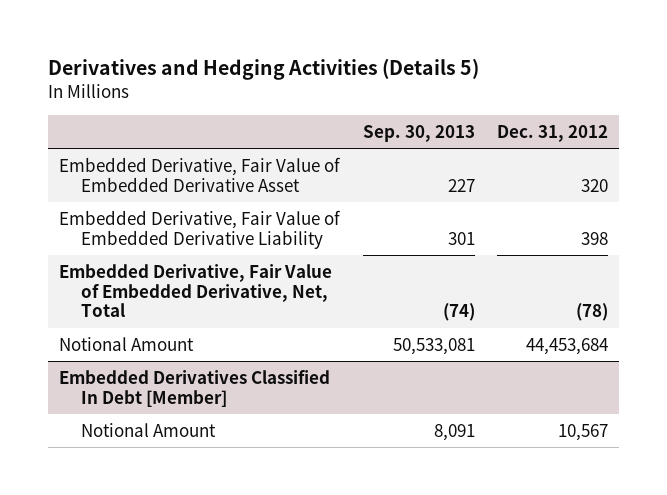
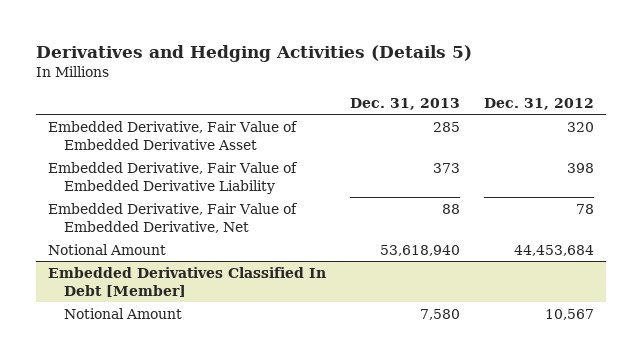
[362,125,475,143] Sep. 30, 2013 -> none
none -> [349,97,460,110] Dec. 31, 2013
[59,263,333,318] Embedded Derivative, Fair Value of Embedded Derivative, Net, Total -> [47,202,298,233] Embedded Derivative, Fair Value of Embedded Derivative, Net
[575,303,608,322] (78) -> [575,203,594,214] 78

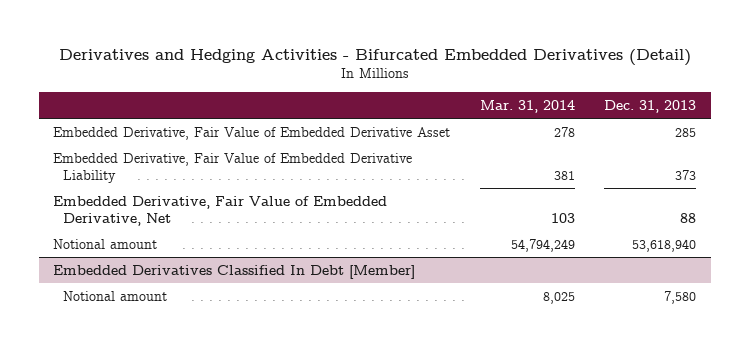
[35,44,472,62] Derivatives and Hedging Activities (Details 5) -> [58,48,691,66] Derivatives and Hedging Activities - Bifurcated Embedded Derivatives (Detail)
[483,97,594,110] Dec. 31, 2012 -> none
none -> [479,99,575,113] Mar. 31, 2014
[47,243,166,255] Notional Amount -> [53,238,158,249] Notional amount
[64,307,183,319] Notional Amount -> [62,290,167,301] Notional amount

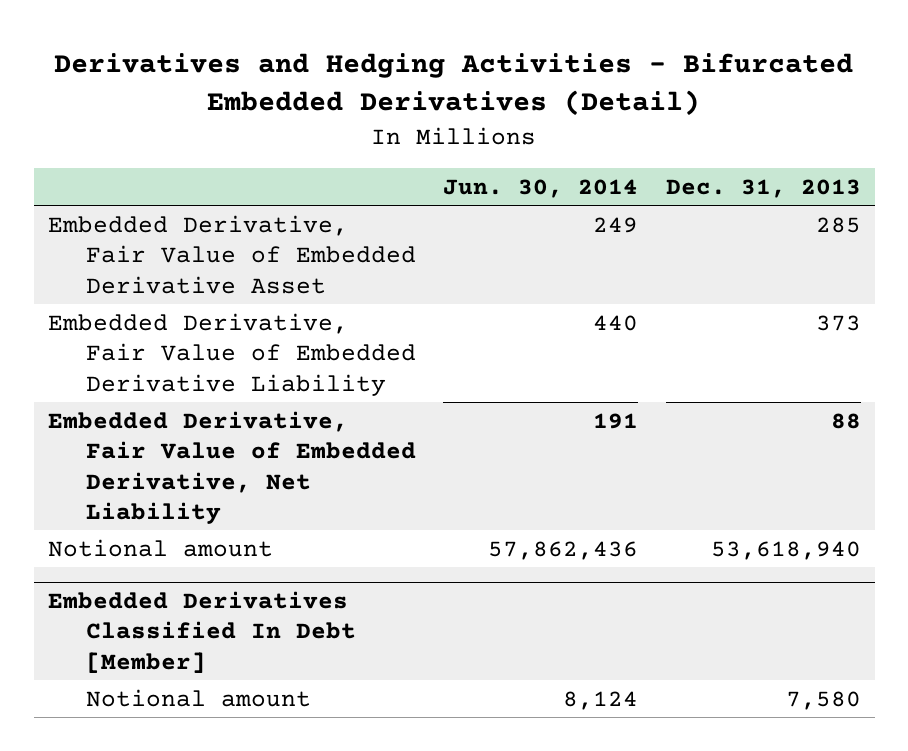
[479,99,575,113] Mar. 31, 2014 -> none
none -> [443,178,639,198] Jun. 30, 2014
[53,195,388,226] Embedded Derivative, Fair Value of Embedded Derivative, Net -> [47,410,416,525] Embedded Derivative, Fair Value of Embedded Derivative, Net Liability

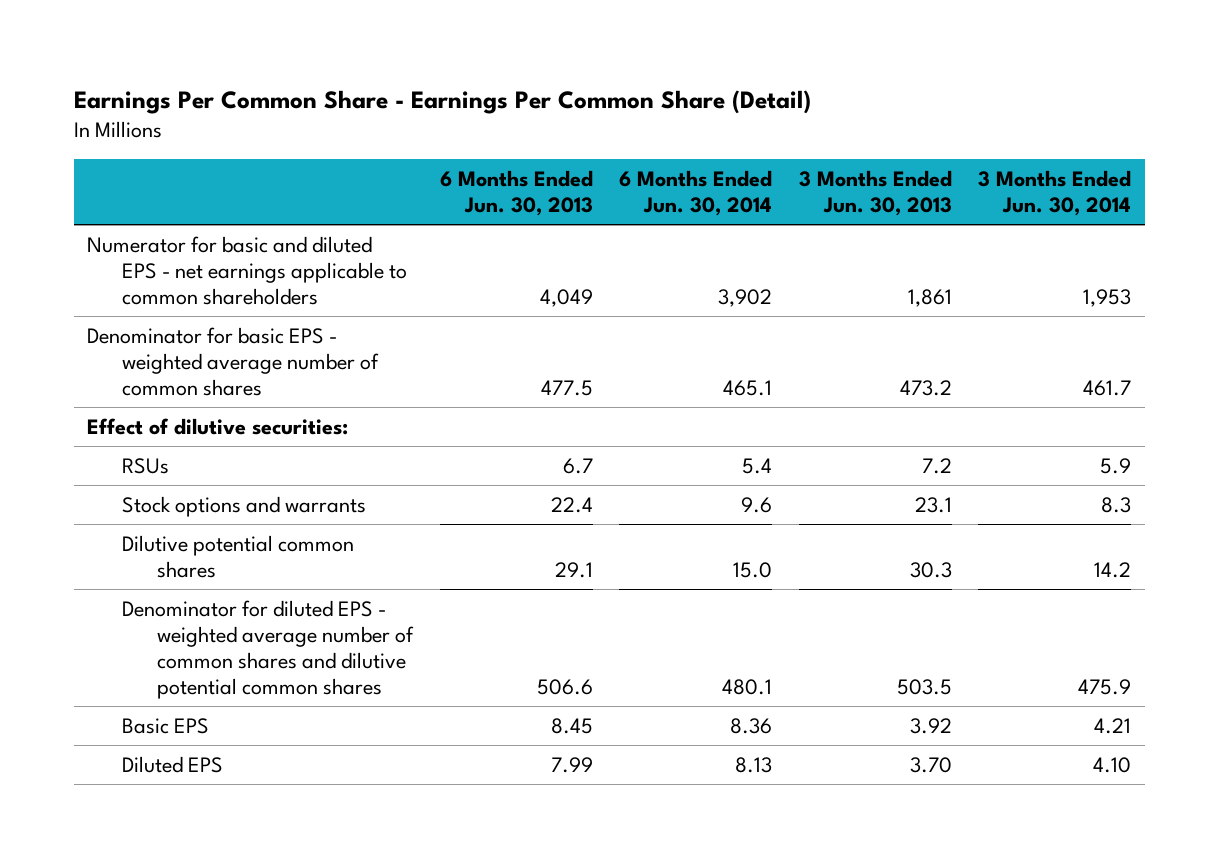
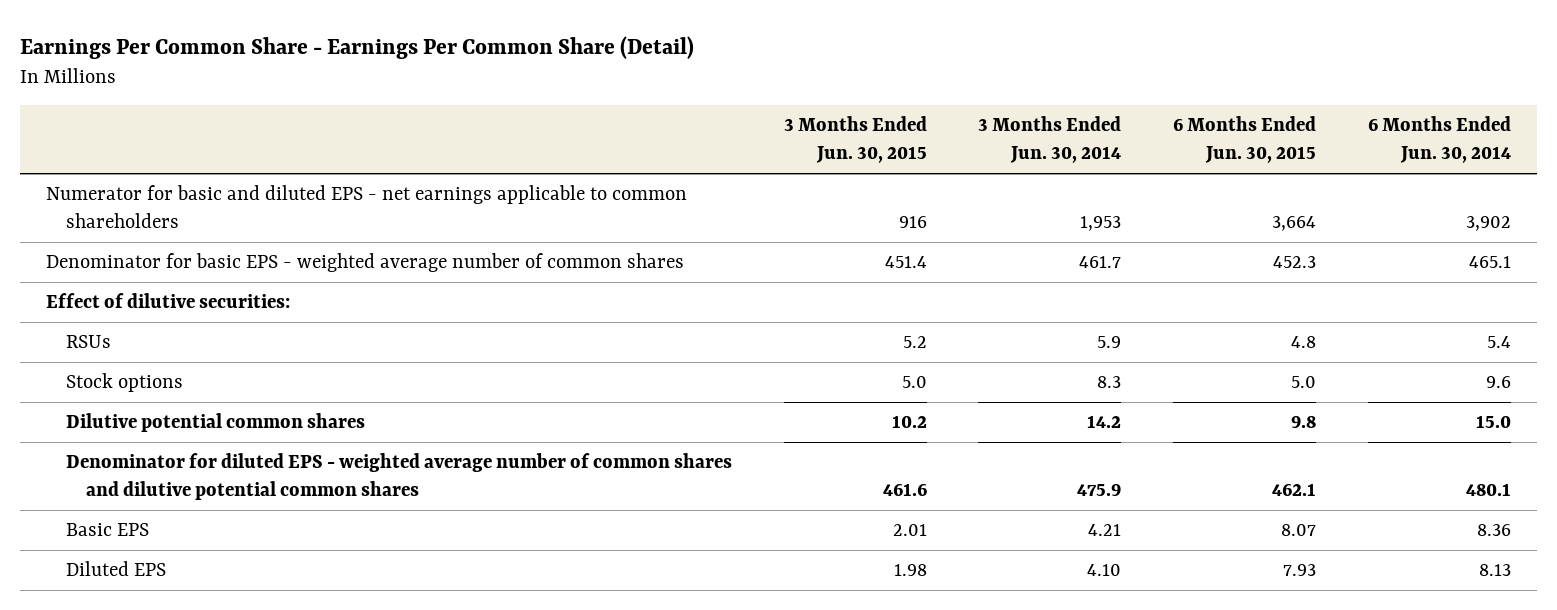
[439,170,593,217] 6 Months Ended Jun. 30, 2013 -> none
[798,170,952,217] 3 Months Ended Jun. 30, 2013 -> none
none -> [783,116,927,164] 3 Months Ended Jun. 30, 2015
none -> [1173,116,1317,164] 6 Months Ended Jun. 30, 2015
[122,495,367,517] Stock options and warrants -> [66,373,184,393] Stock options

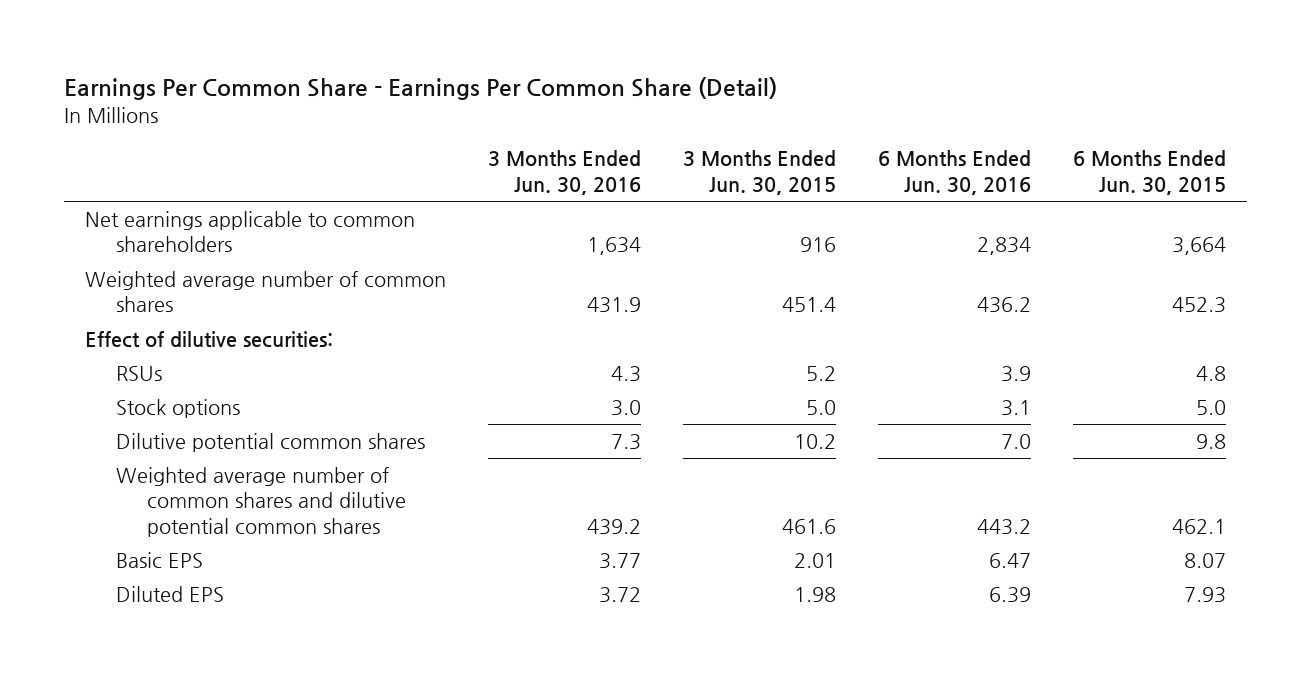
[978,116,1122,164] 3 Months Ended Jun. 30, 2014 -> none
[1367,116,1511,164] 6 Months Ended Jun. 30, 2014 -> none
none -> [487,150,641,195] 3 Months Ended Jun. 30, 2016
none -> [878,150,1032,195] 6 Months Ended Jun. 30, 2016
[46,185,688,229] Numerator for basic and diluted EPS - net earnings applicable to common shareholders -> [84,210,415,253] Net earnings applicable to common shareholders
[46,253,685,273] Denominator for basic EPS - weighted average number of common shares -> [84,270,446,313] Weighted average number of common shares
[66,453,733,501] Denominator for diluted EPS - weighted average number of common shares and dilutive potential common shares -> [115,466,407,537] Weighted average number of common shares and dilutive potential common shares

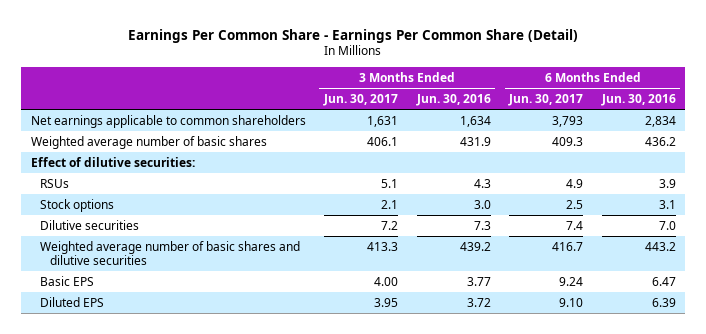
[683,150,837,195] 3 Months Ended Jun. 30, 2015 -> none
[1073,150,1227,195] 6 Months Ended Jun. 30, 2015 -> none
none -> [323,93,399,106] Jun. 30, 2017
none -> [508,93,584,106] Jun. 30, 2017
[84,270,446,313] Weighted average number of common shares -> [30,135,267,149] Weighted average number of basic shares
[115,432,425,452] Dilutive potential common shares -> [40,219,140,230] Dilutive securities
[115,466,407,537] Weighted average number of common shares and dilutive potential common shares -> [40,240,301,266] Weighted average number of basic shares and dilutive securities

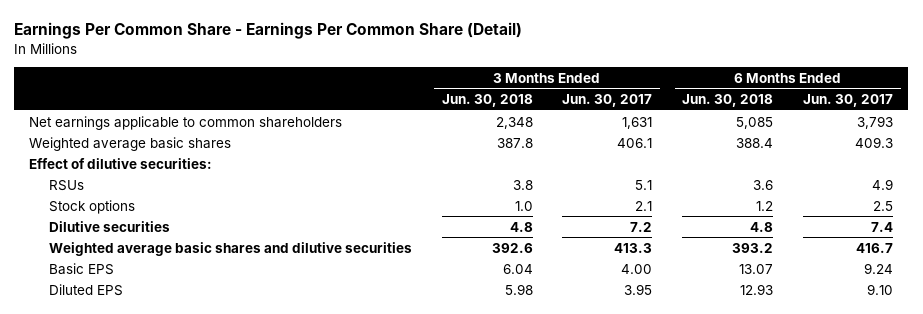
[415,93,491,106] Jun. 30, 2016 -> none
[600,93,676,106] Jun. 30, 2016 -> none
none -> [441,93,533,107] Jun. 30, 2018
none -> [682,93,774,107] Jun. 30, 2018
[30,135,267,149] Weighted average number of basic shares -> [29,136,232,151] Weighted average basic shares
[40,240,301,266] Weighted average number of basic shares and dilutive securities -> [48,241,412,256] Weighted average basic shares and dilutive securities

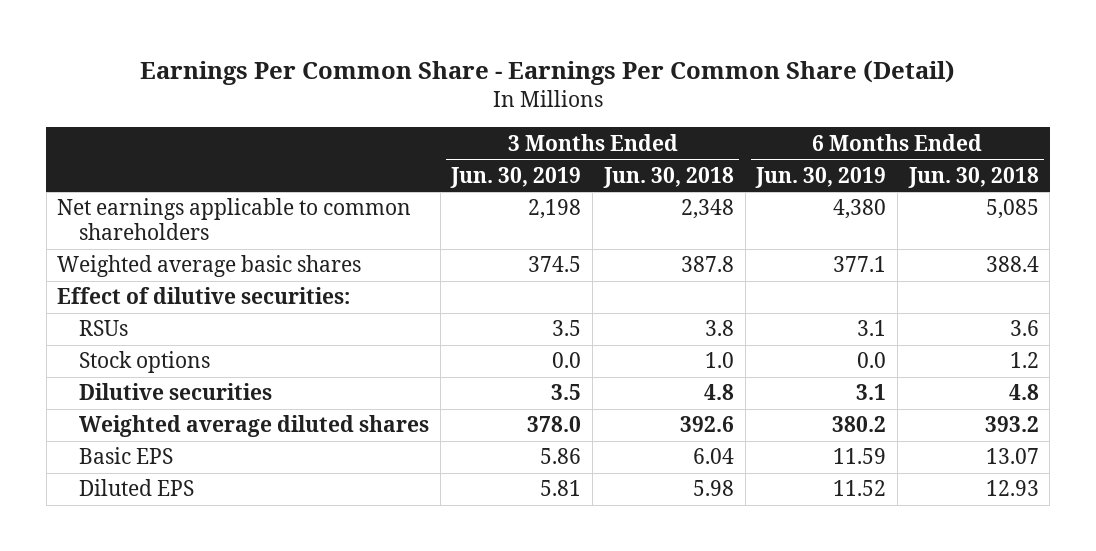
[562,93,653,107] Jun. 30, 2017 -> none
[803,93,894,107] Jun. 30, 2017 -> none
none -> [450,166,582,188] Jun. 30, 2019
none -> [755,166,887,188] Jun. 30, 2019
[48,241,412,256] Weighted average basic shares and dilutive securities -> [79,415,430,438] Weighted average diluted shares

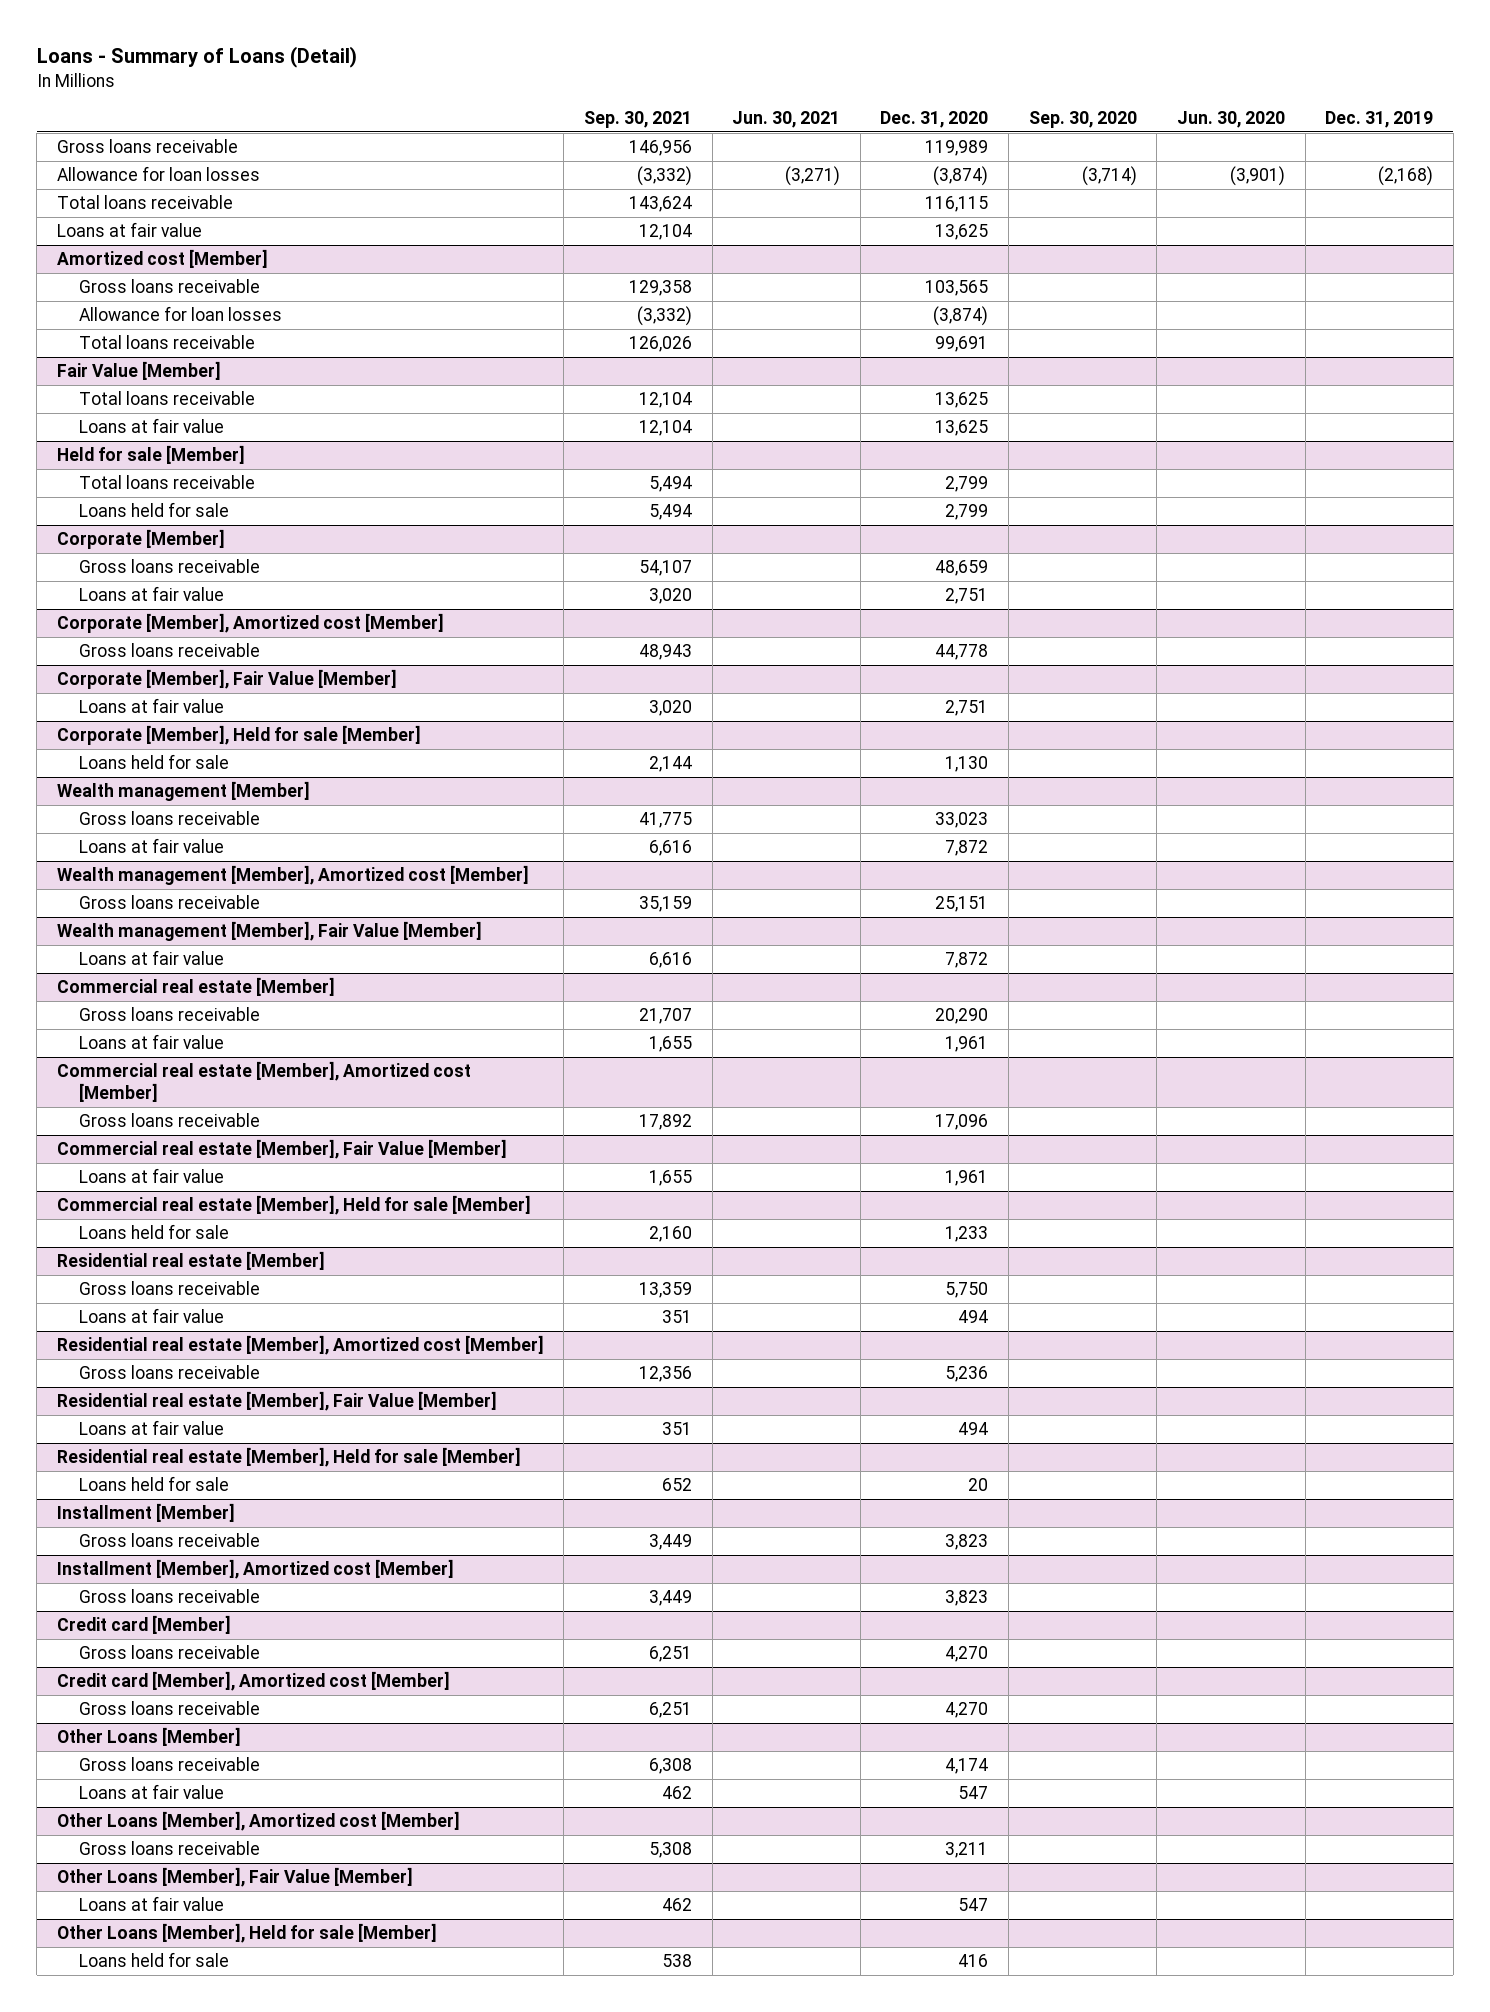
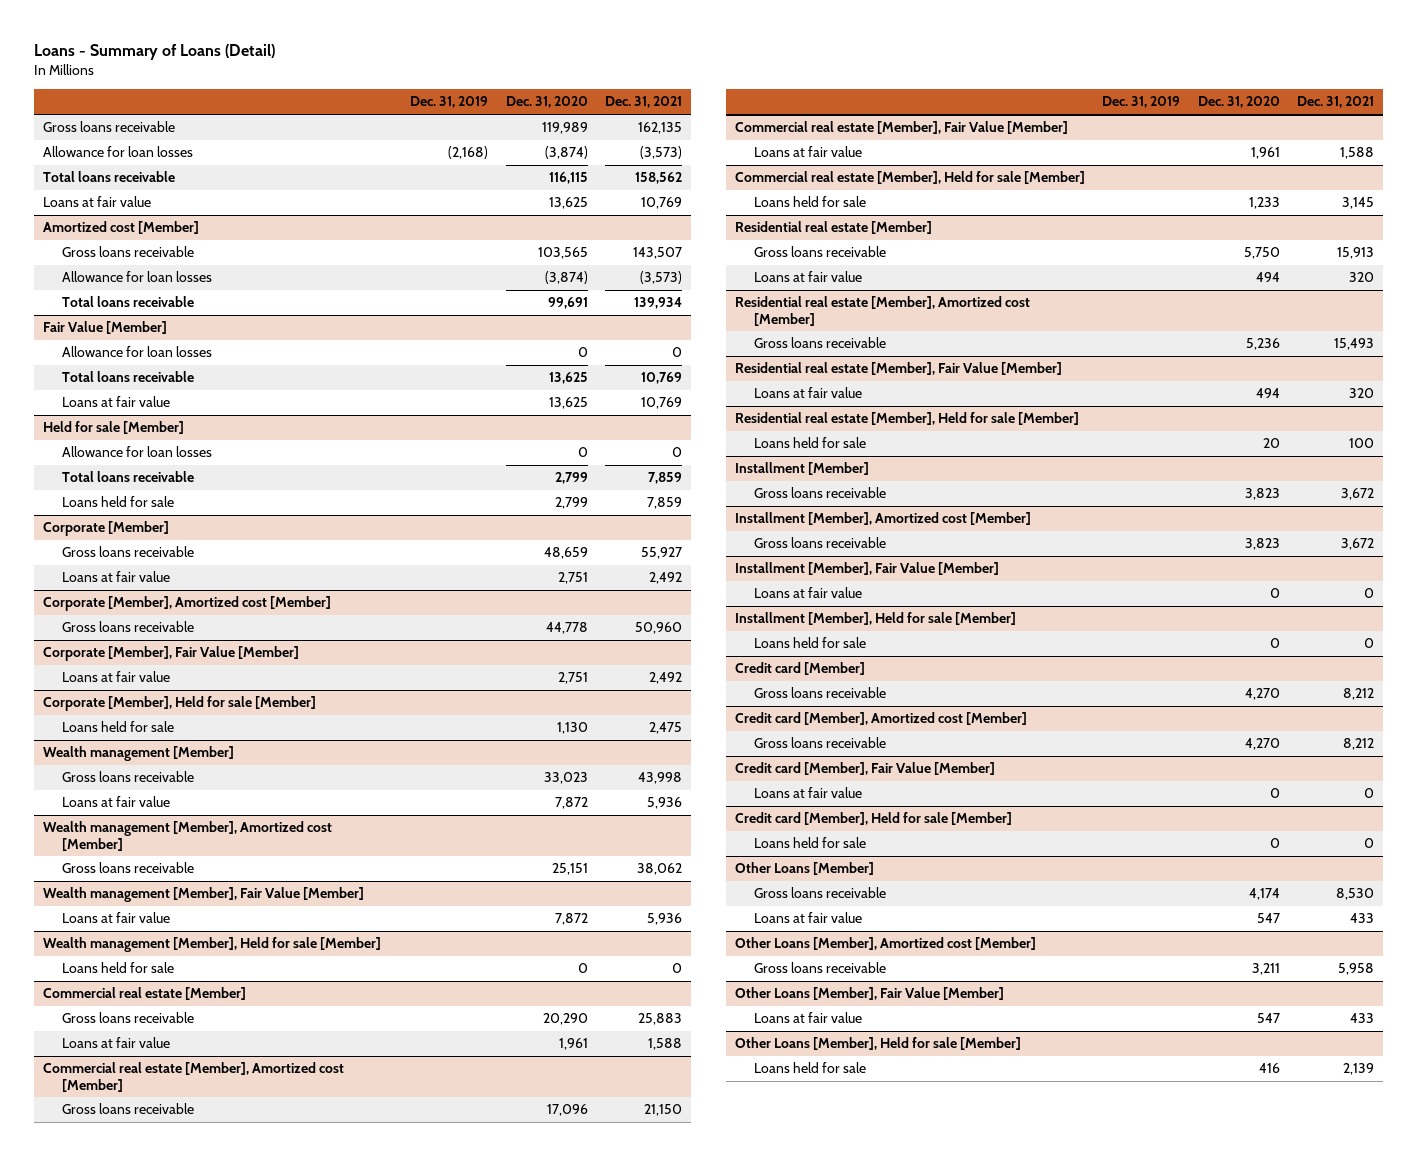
[583,110,692,128] Sep. 30, 2021 -> none
[732,110,841,128] Jun. 30, 2021 -> none
[1028,110,1137,128] Sep. 30, 2020 -> none
[1176,110,1285,128] Jun. 30, 2020 -> none
none -> [605,96,683,109] Dec. 31, 2021
none -> [62,346,213,358] Allowance for loan losses
none -> [62,446,213,458] Allowance for loan losses
none -> [43,937,382,953] Wealth management [Member], Held for sale [Member]
none -> [62,962,175,974] Loans held for sale
none -> [734,562,999,576] Installment [Member], Fair Value [Member]
none -> [753,587,862,599] Loans at fair value
none -> [734,612,1016,626] Installment [Member], Held for sale [Member]
none -> [753,637,866,649] Loans held for sale
none -> [734,762,995,776] Credit card [Member], Fair Value [Member]
none -> [753,787,862,799] Loans at fair value
none -> [734,812,1012,826] Credit card [Member], Held for sale [Member]
none -> [753,837,866,849] Loans held for sale

